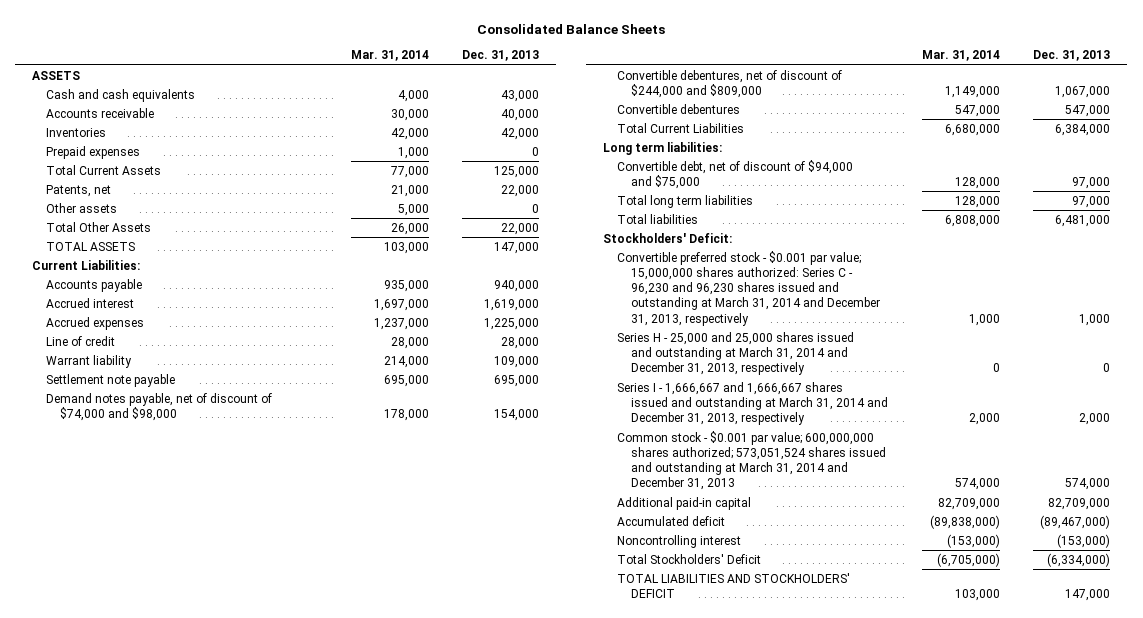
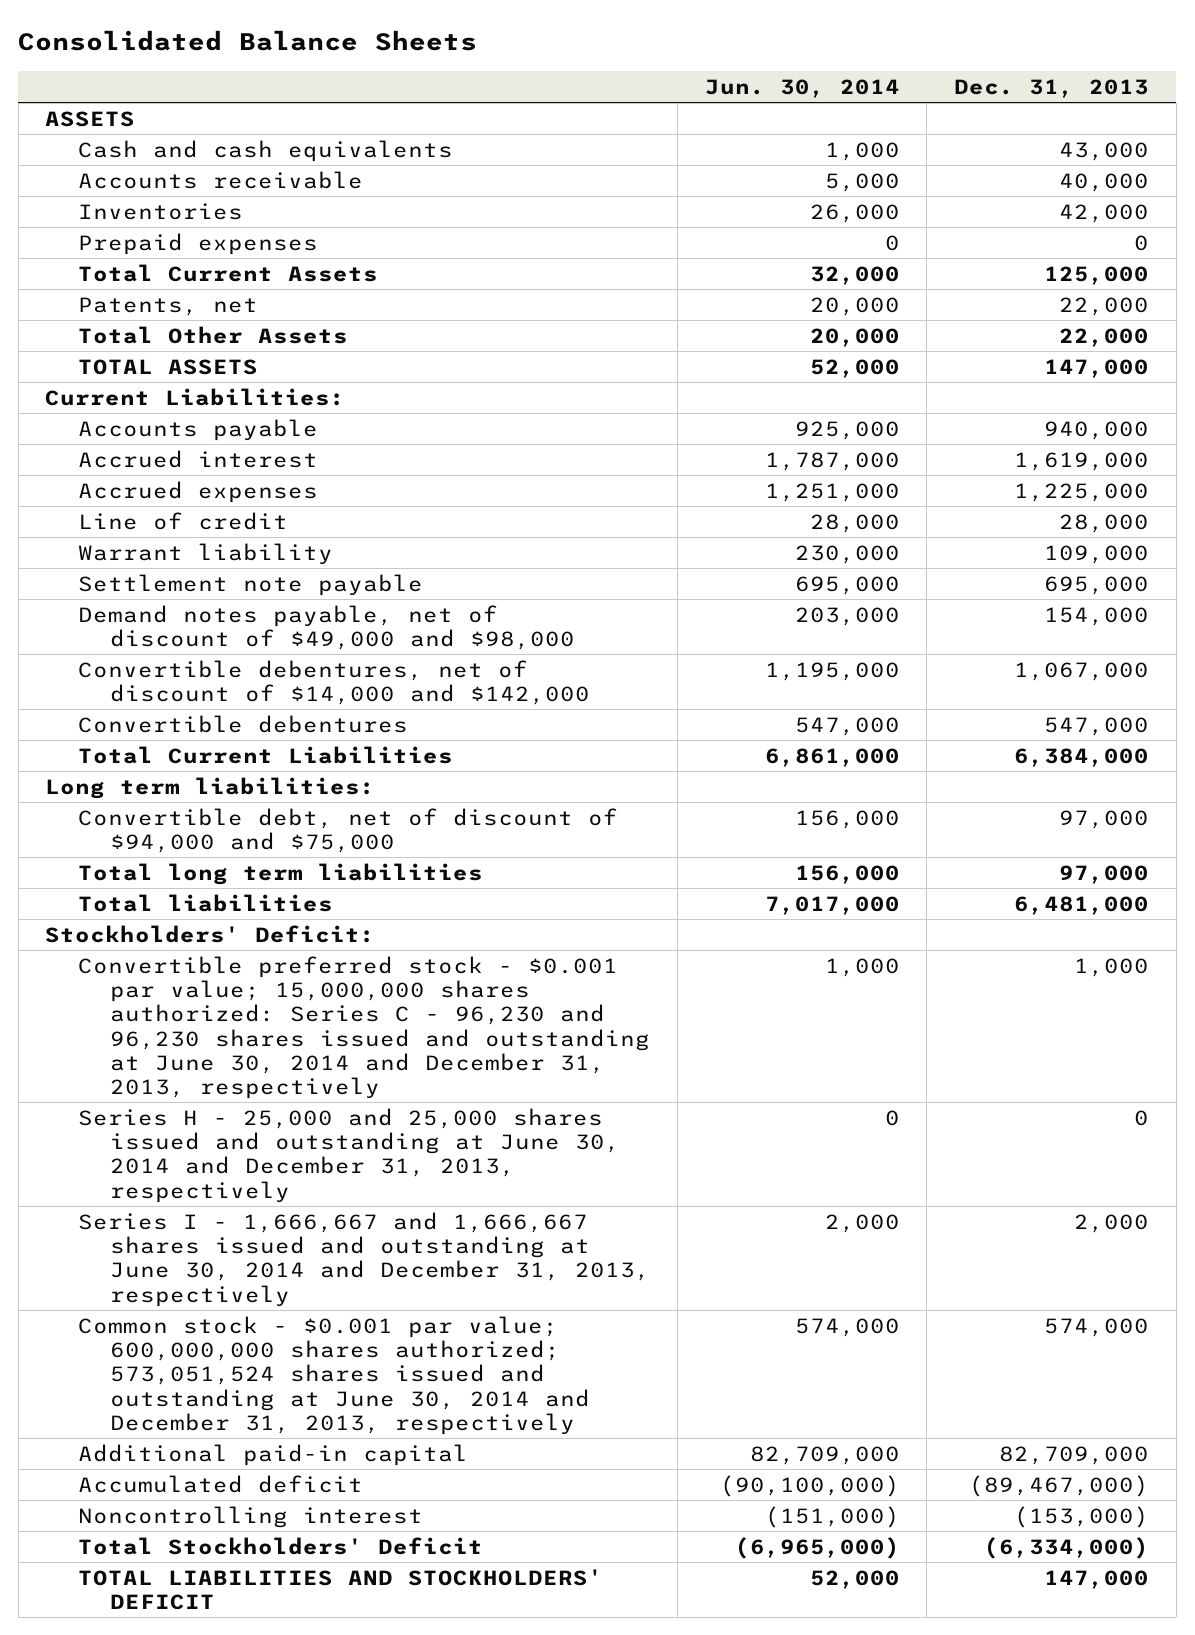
[350,50,429,62] Mar. 31, 2014 -> none
none -> [704,78,900,98] Jun. 30, 2014
[45,202,117,213] Other assets -> none
[45,392,272,422] Demand notes payable, net of discount of $74,000 and $98,000 -> [77,604,576,651] Demand notes payable, net of discount of $49,000 and $98,000
[616,69,842,99] Convertible debentures, net of discount of $244,000 and $809,000 -> [77,659,591,706] Convertible debentures, net of discount of $14,000 and $142,000
[616,250,880,326] Convertible preferred stock - $0.001 par value; 15,000,000 shares authorized: Series C - 96,230 and 96,230 shares issued and outstanding at March 31, 2014 and December 31, 2013, respectively -> [77,955,651,1100] Convertible preferred stock - $0.001 par value; 15,000,000 shares authorized: Series C - 96,230 and 96,230 shares issued and outstanding at June 30, 2014 and December 31, 2013, respectively
[616,331,854,376] Series H - 25,000 and 25,000 shares issued and outstanding at March 31, 2014 and December 31, 2013, respectively -> [77,1107,621,1203] Series H - 25,000 and 25,000 shares issued and outstanding at June 30, 2014 and December 31, 2013, respectively
[616,381,888,426] Series I - 1,666,667 and 1,666,667 shares issued and outstanding at March 31, 2014 and December 31, 2013, respectively -> [77,1211,651,1307] Series I - 1,666,667 and 1,666,667 shares issued and outstanding at June 30, 2014 and December 31, 2013, respectively
[616,430,886,491] Common stock - $0.001 par value; 600,000,000 shares authorized; 573,051,524 shares issued and outstanding at March 31, 2014 and December 31, 2013 -> [77,1315,591,1435] Common stock - $0.001 par value; 600,000,000 shares authorized; 573,051,524 shares issued and outstanding at June 30, 2014 and December 31, 2013, respectively

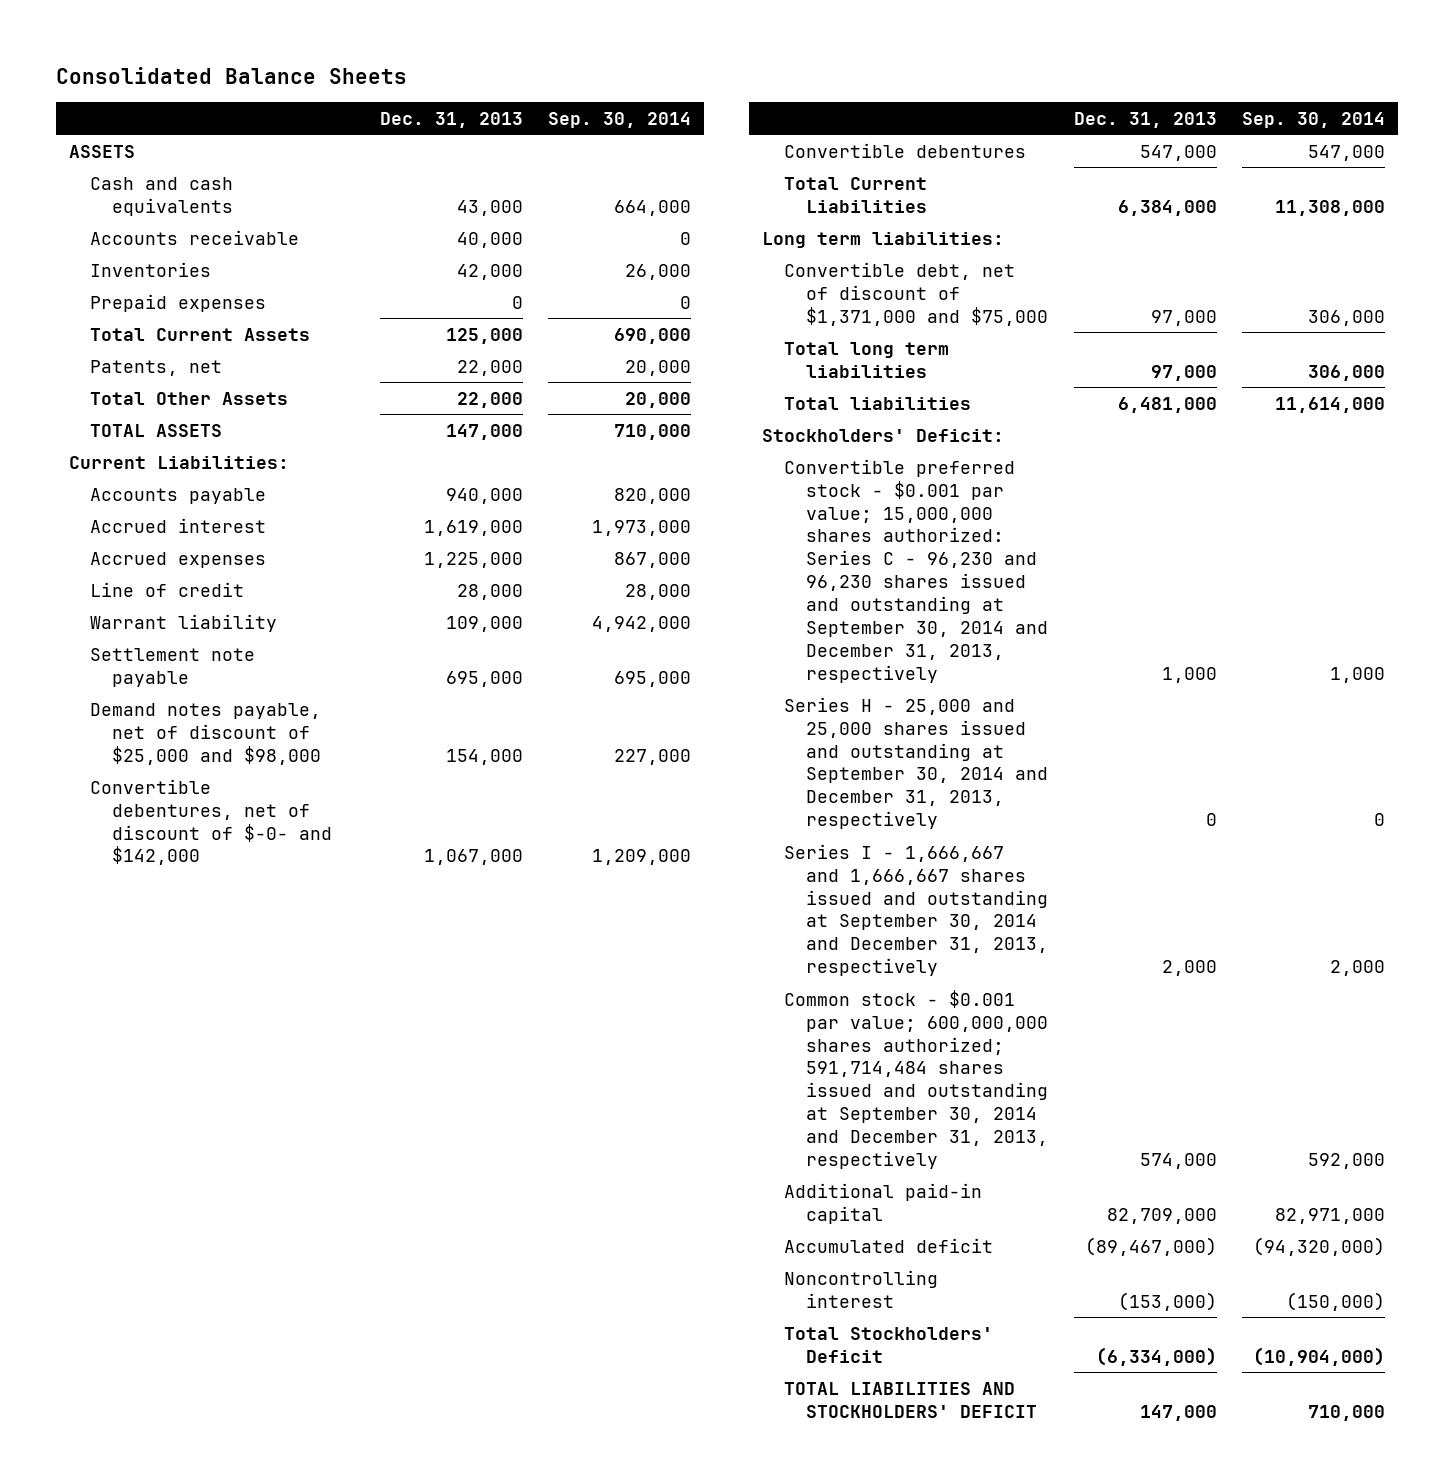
[704,78,900,98] Jun. 30, 2014 -> none
none -> [548,111,692,128] Sep. 30, 2014
[77,604,576,651] Demand notes payable, net of discount of $49,000 and $98,000 -> [90,702,322,765] Demand notes payable, net of discount of $25,000 and $98,000
[77,659,591,706] Convertible debentures, net of discount of $14,000 and $142,000 -> [90,778,333,866] Convertible debentures, net of discount of $-0- and $142,000
[77,807,618,854] Convertible debt, net of discount of $94,000 and $75,000 -> [784,261,1049,326] Convertible debt, net of discount of $1,371,000 and $75,000
[77,955,651,1100] Convertible preferred stock - $0.001 par value; 15,000,000 shares authorized: Series C - 96,230 and 96,230 shares issued and outstanding at June 30, 2014 and December 31, 2013, respectively -> [784,458,1049,683] Convertible preferred stock - $0.001 par value; 15,000,000 shares authorized: Series C - 96,230 and 96,230 shares issued and outstanding at September 30, 2014 and December 31, 2013, respectively
[77,1107,621,1203] Series H - 25,000 and 25,000 shares issued and outstanding at June 30, 2014 and December 31, 2013, respectively -> [784,696,1049,830] Series H - 25,000 and 25,000 shares issued and outstanding at September 30, 2014 and December 31, 2013, respectively
[77,1211,651,1307] Series I - 1,666,667 and 1,666,667 shares issued and outstanding at June 30, 2014 and December 31, 2013, respectively -> [784,843,1049,977] Series I - 1,666,667 and 1,666,667 shares issued and outstanding at September 30, 2014 and December 31, 2013, respectively
[77,1315,591,1435] Common stock - $0.001 par value; 600,000,000 shares authorized; 573,051,524 shares issued and outstanding at June 30, 2014 and December 31, 2013, respectively -> [784,989,1049,1169] Common stock - $0.001 par value; 600,000,000 shares authorized; 591,714,484 shares issued and outstanding at September 30, 2014 and December 31, 2013, respectively

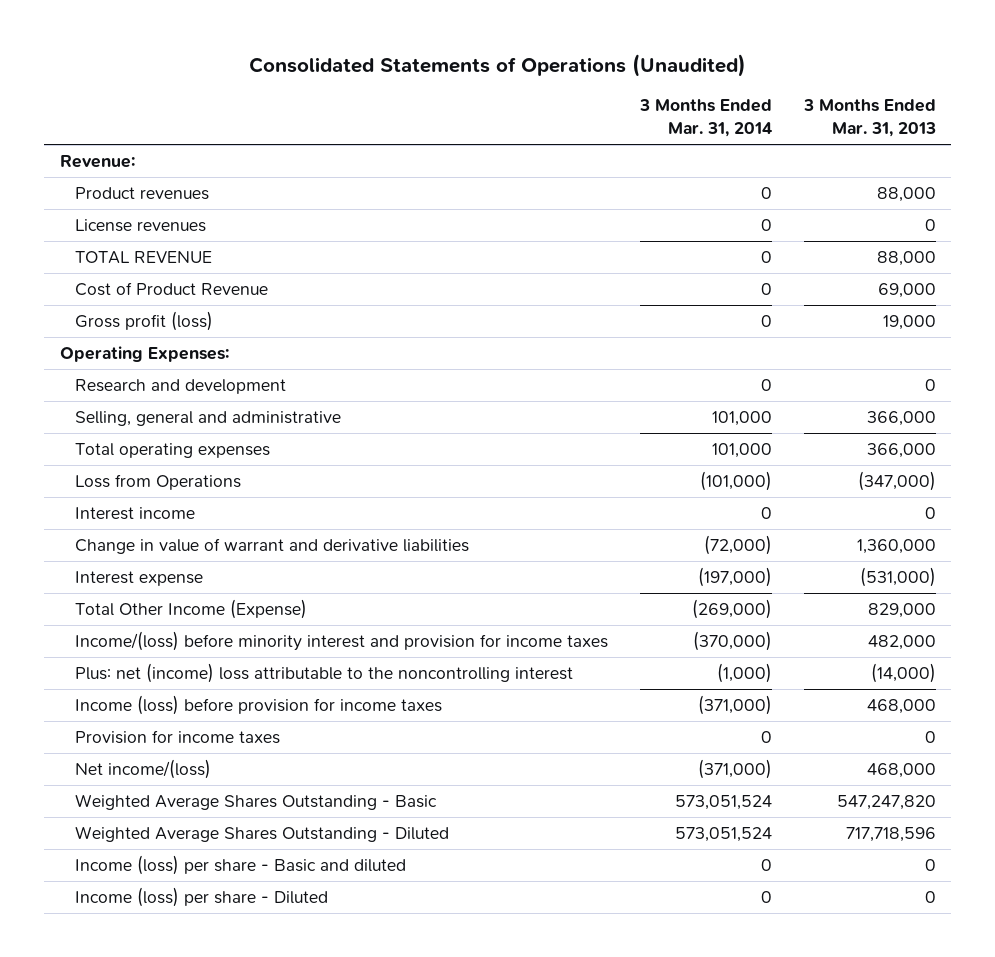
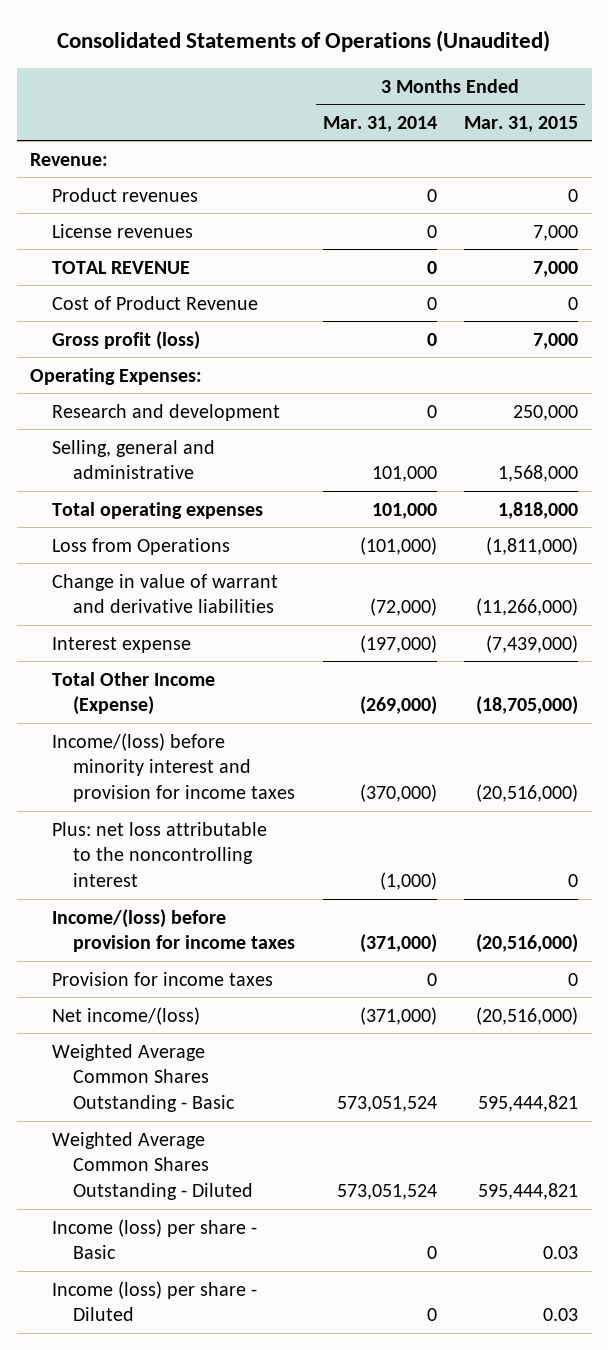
[802,99,936,138] 3 Months Ended Mar. 31, 2013 -> none
none -> [464,115,579,132] Mar. 31, 2015
[75,507,196,521] Interest income -> none
[75,663,574,684] Plus: net (income) loss attributable to the noncontrolling interest -> [51,821,267,888] Plus: net loss attributable to the noncontrolling interest
[75,695,443,716] Income (loss) before provision for income taxes -> [51,908,296,953] Income/(loss) before provision for income taxes
[75,794,438,811] Weighted Average Shares Outstanding - Basic -> [51,1043,236,1113] Weighted Average Common Shares Outstanding - Basic
[75,826,450,843] Weighted Average Shares Outstanding - Diluted -> [51,1131,254,1201] Weighted Average Common Shares Outstanding - Diluted
[75,855,407,876] Income (loss) per share - Basic and diluted -> [51,1218,257,1260] Income (loss) per share - Basic

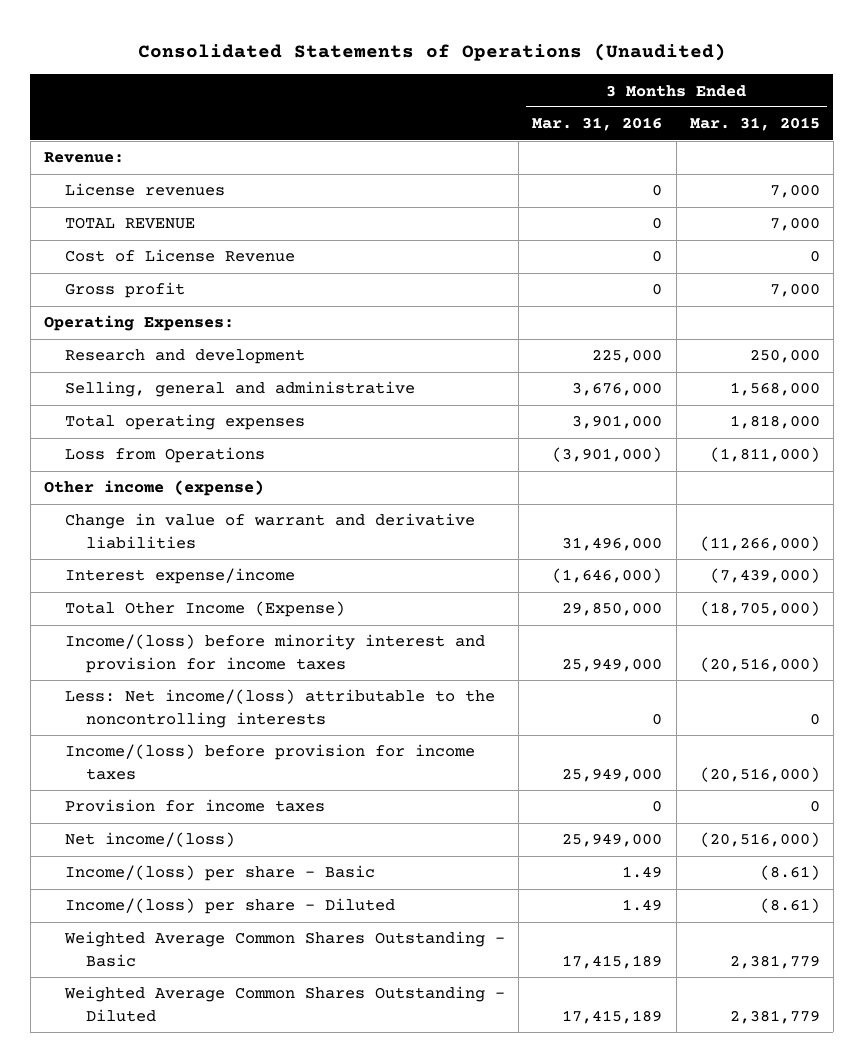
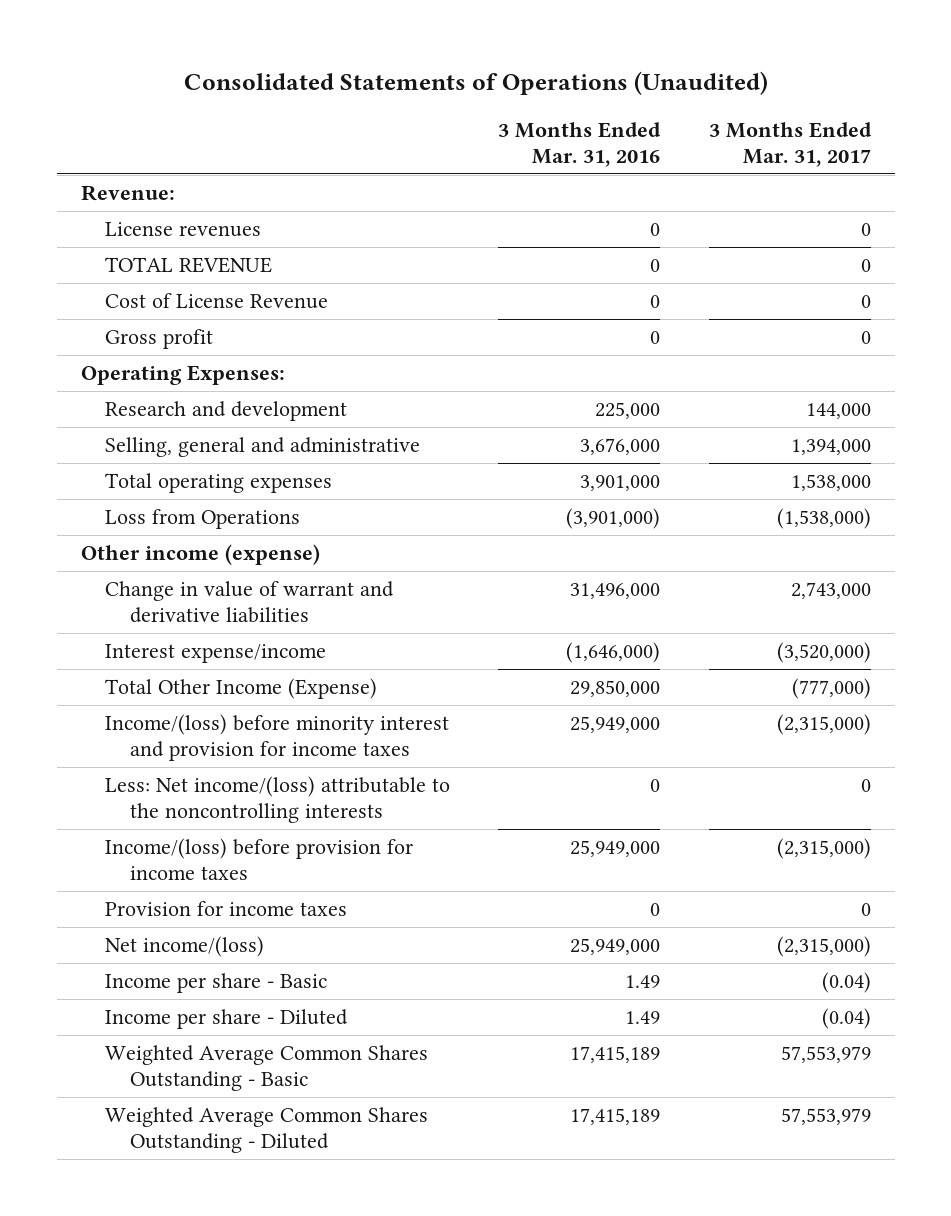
[689,117,820,132] Mar. 31, 2015 -> none
none -> [708,122,872,167] 3 Months Ended Mar. 31, 2017
[65,865,376,882] Income/(loss) per share - Basic -> [105,972,328,993] Income per share - Basic
[65,898,396,915] Income/(loss) per share - Diluted -> [105,1008,349,1029] Income per share - Diluted

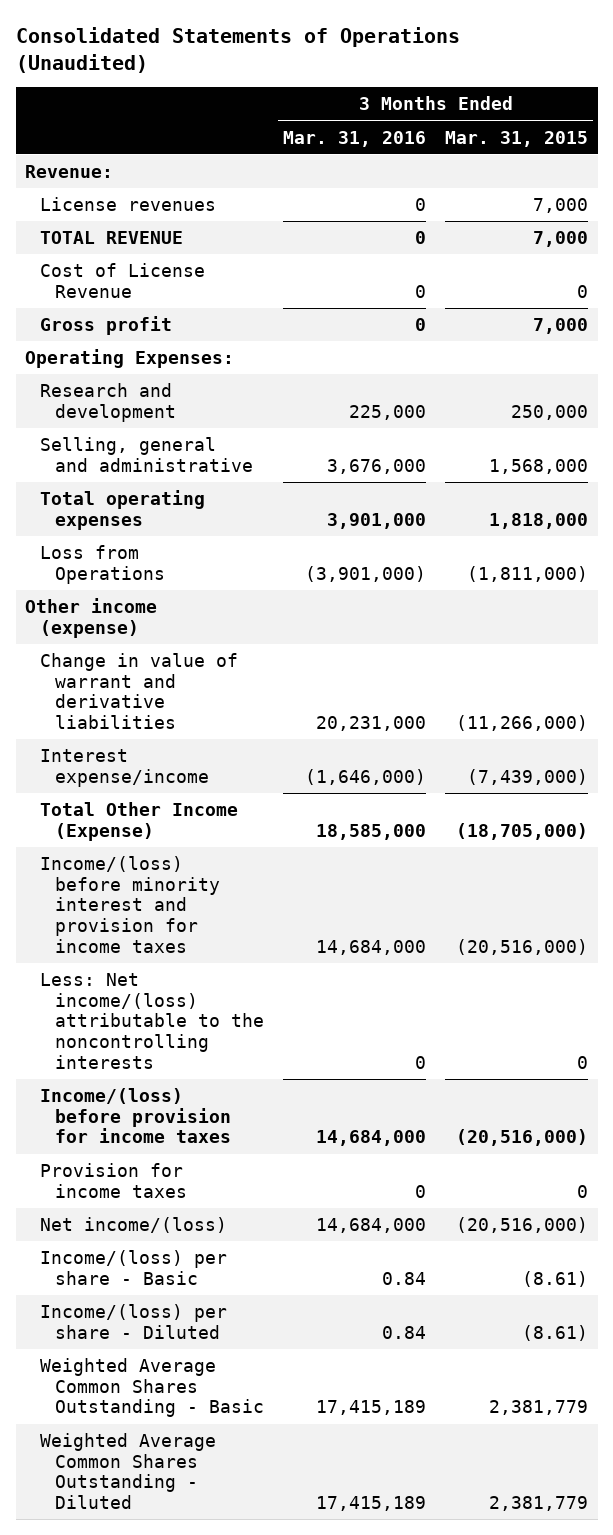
[708,122,872,167] 3 Months Ended Mar. 31, 2017 -> none
none -> [445,130,589,147] Mar. 31, 2015
[570,582,661,599] 31,496,000 -> [316,716,427,732] 20,231,000
[570,679,661,697] 29,850,000 -> [316,823,427,840] 18,585,000
[570,715,661,733] 25,949,000 -> [316,939,427,955] 14,684,000
[570,839,661,857] 25,949,000 -> [316,1130,427,1147] 14,684,000
[570,937,661,955] 25,949,000 -> [316,1218,427,1234] 14,684,000
[105,972,328,993] Income per share - Basic -> [40,1250,228,1285] Income/(loss) per share - Basic
[625,974,661,988] 1.49 -> [382,1271,427,1285] 0.84
[105,1008,349,1029] Income per share - Diluted -> [40,1304,228,1339] Income/(loss) per share - Diluted
[625,1010,661,1024] 1.49 -> [382,1325,427,1339] 0.84

